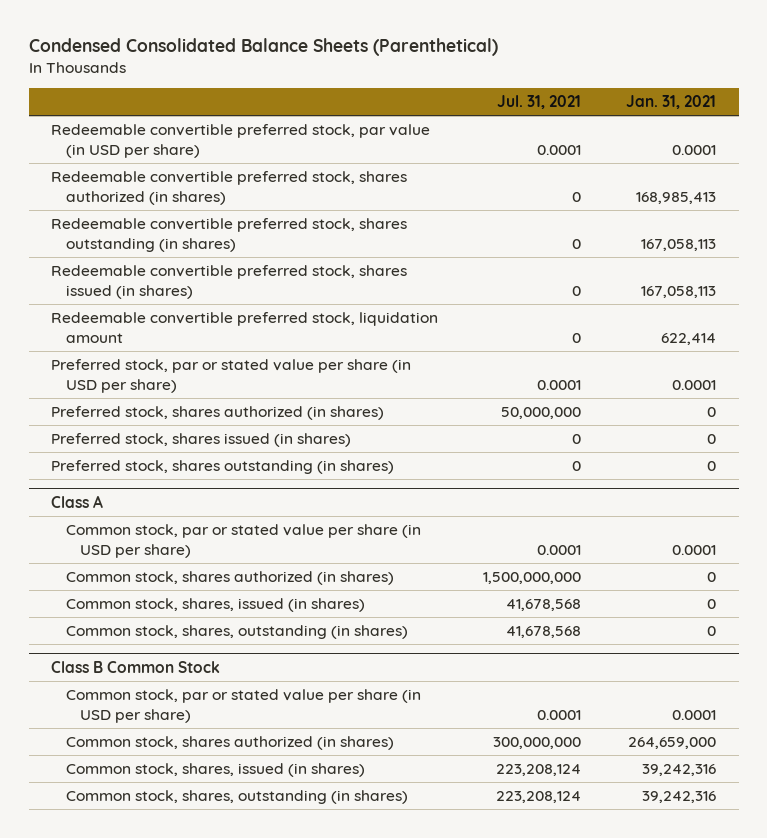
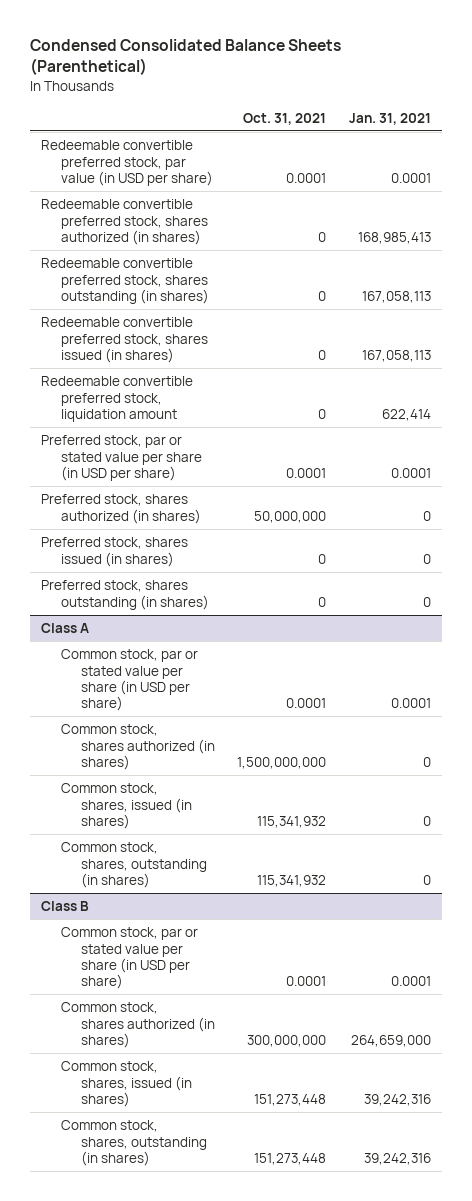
[497,95,582,110] Jul. 31, 2021 -> none
none -> [243,112,327,125] Oct. 31, 2021
[51,660,221,673] Class B Common Stock -> [41,901,90,912] Class B

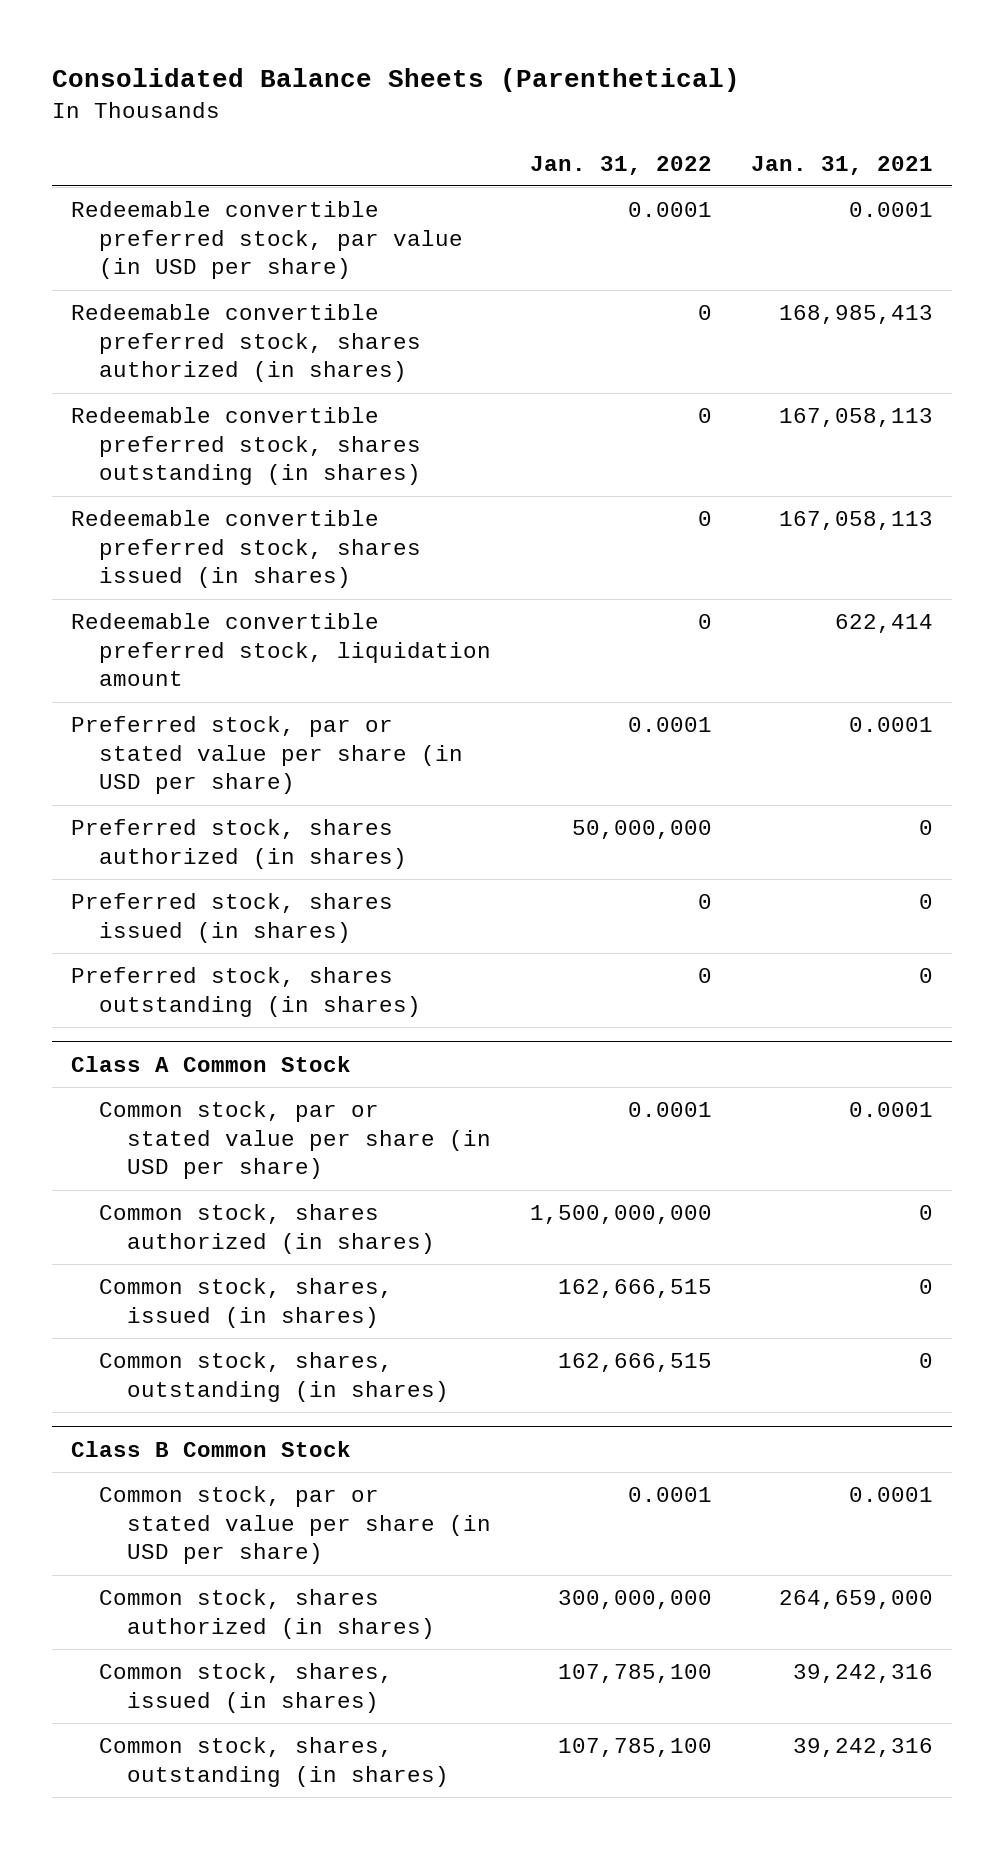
[29,39,341,76] Condensed Consolidated Balance Sheets (Parenthetical) -> [51,68,740,93] Consolidated Balance Sheets (Parenthetical)
[243,112,327,125] Oct. 31, 2021 -> none
none -> [530,155,713,175] Jan. 31, 2022
[41,623,90,634] Class A -> [71,1055,352,1072] Class A Common Stock
[41,901,90,912] Class B -> [71,1440,352,1457] Class B Common Stock

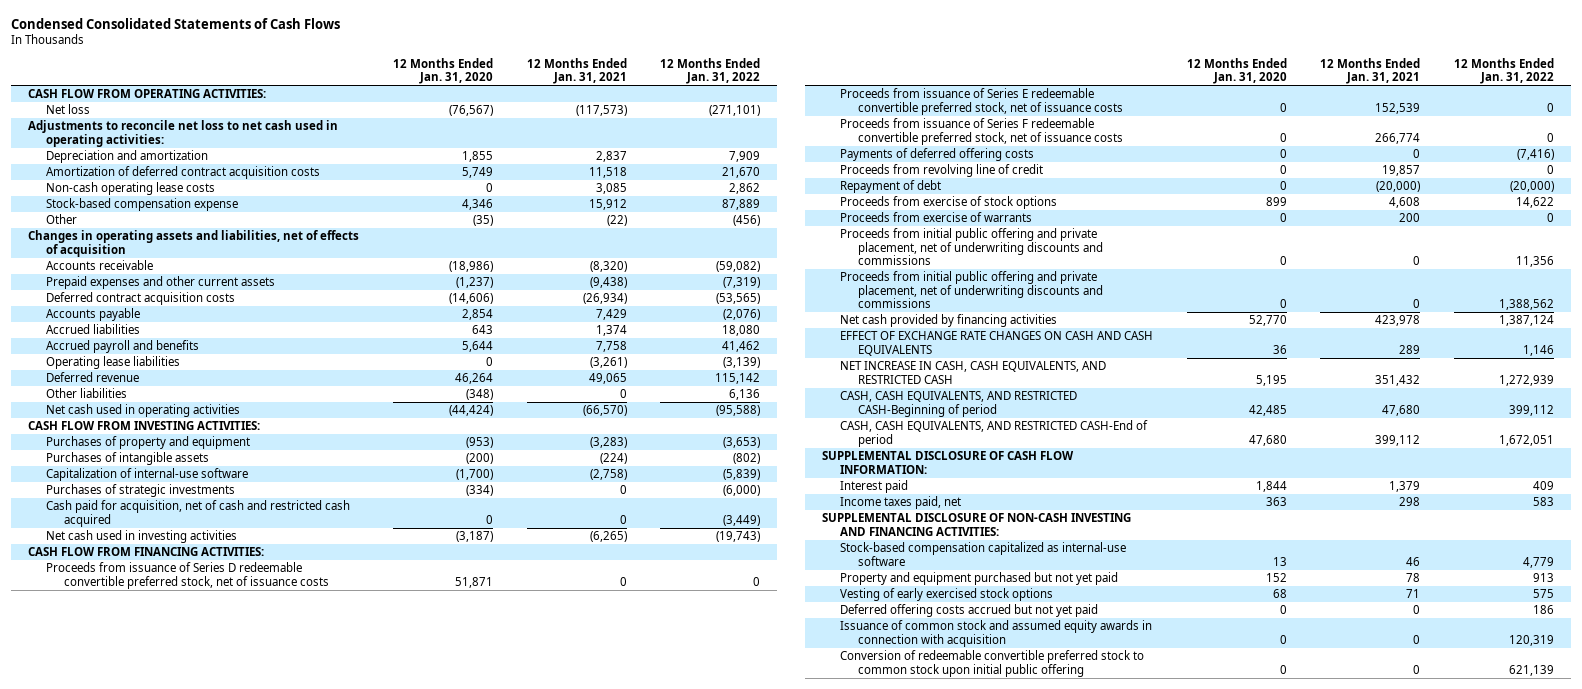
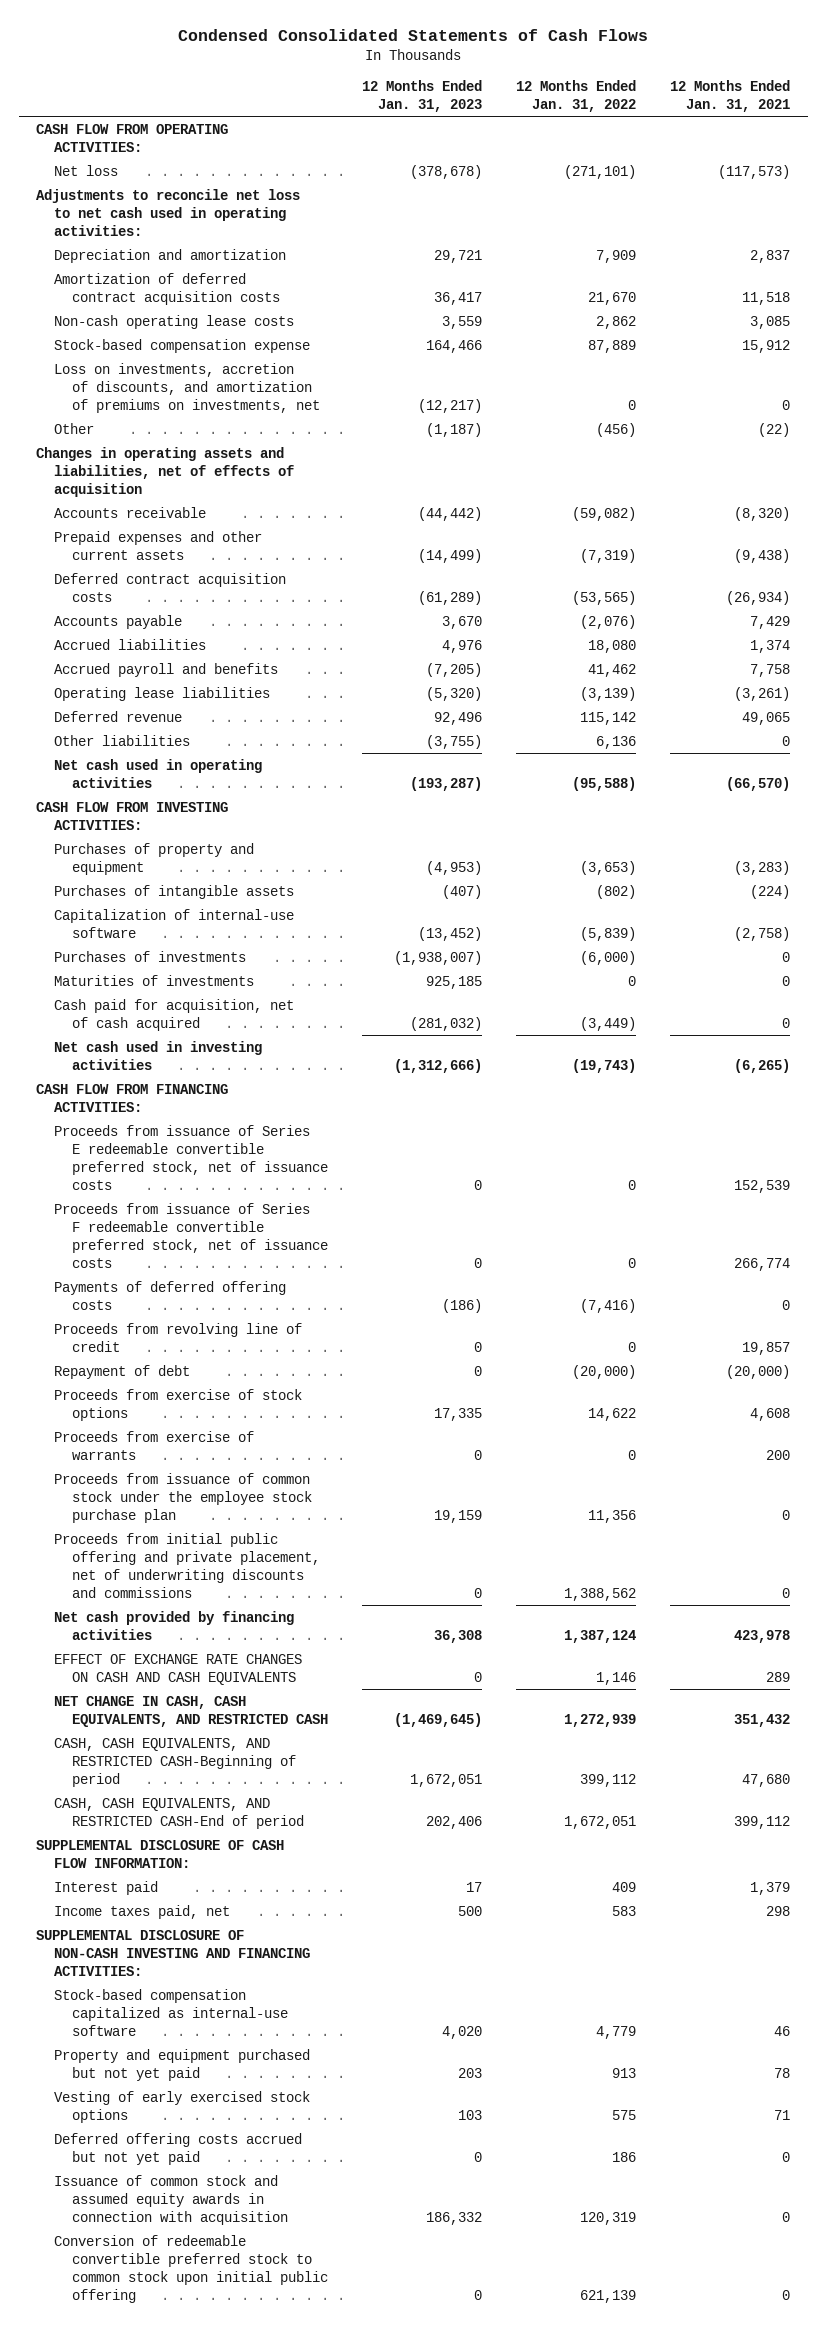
[392,57,493,85] 12 Months Ended Jan. 31, 2020 -> none
none -> [361,79,482,112] 12 Months Ended Jan. 31, 2023
none -> [53,362,320,413] Loss on investments, accretion of discounts, and amortization of premiums on investments, net
[46,484,236,498] Purchases of strategic investments -> [53,950,246,962] Purchases of investments
none -> [53,974,254,986] Maturities of investments
[46,500,351,527] Cash paid for acquisition, net of cash and restricted cash acquired -> [53,998,294,1031] Cash paid for acquisition, net of cash acquired
[46,562,330,589] Proceeds from issuance of Series D redeemable convertible preferred stock, net of issuance costs -> none
[840,228,1104,266] Proceeds from initial public offering and private placement, net of underwriting discounts and commissions -> [53,1472,312,1523] Proceeds from issuance of common stock under the employee stock purchase plan
[840,361,1107,384] NET INCREASE IN CASH, CASH EQUIVALENTS, AND RESTRICTED CASH -> [53,1695,328,1727] NET CHANGE IN CASH, CASH EQUIVALENTS, AND RESTRICTED CASH

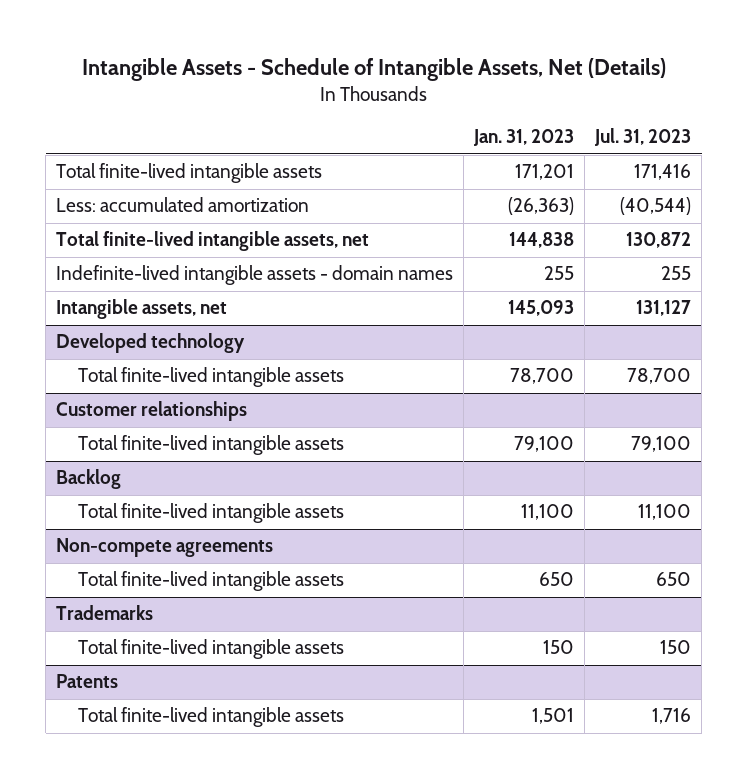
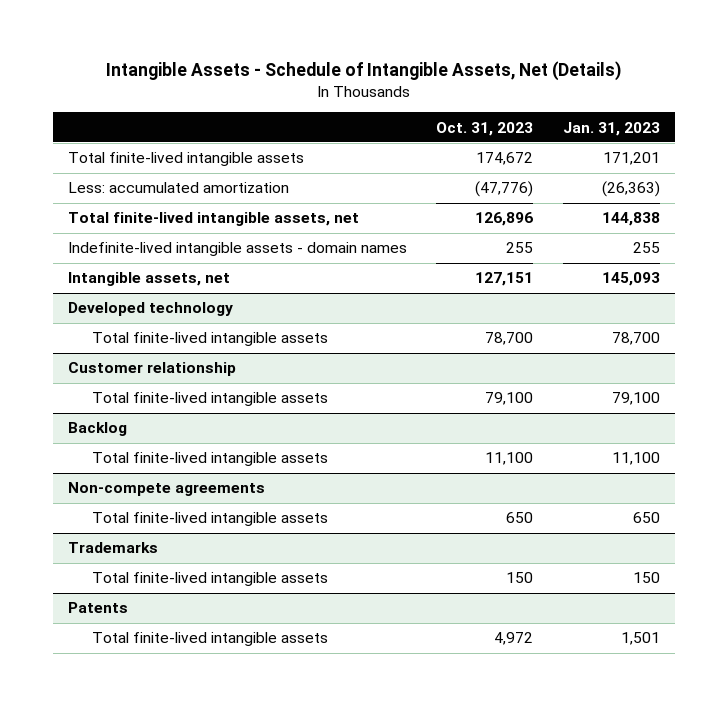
[594,128,692,147] Jul. 31, 2023 -> none
none -> [436,121,534,136] Oct. 31, 2023
[56,401,248,422] Customer relationships -> [67,362,236,377] Customer relationship

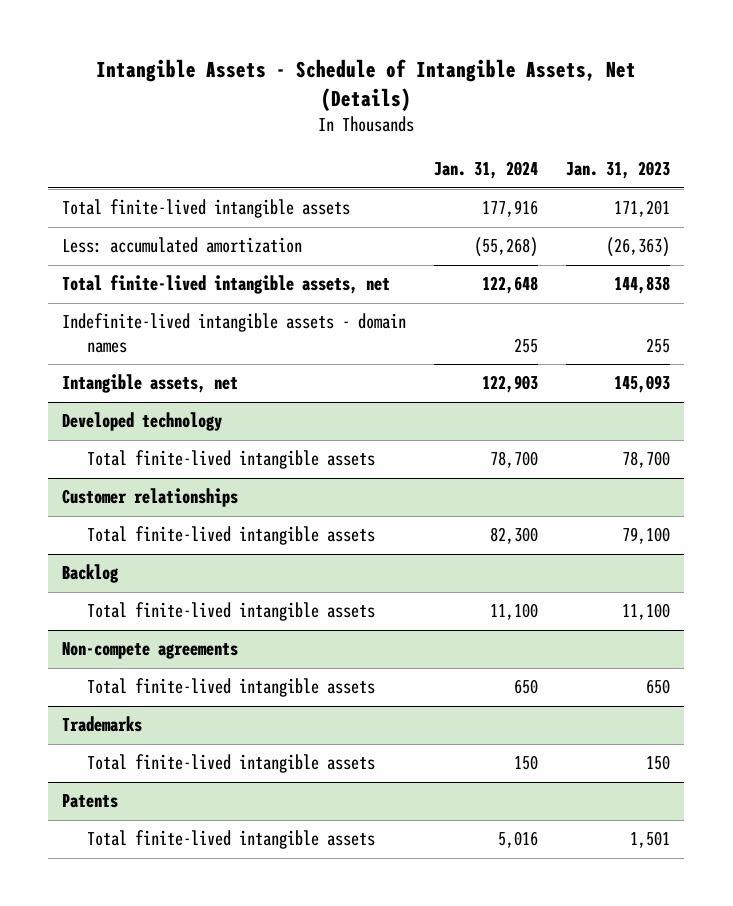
[436,121,534,136] Oct. 31, 2023 -> none
none -> [434,161,539,180] Jan. 31, 2024
[67,362,236,377] Customer relationship -> [62,488,239,508] Customer relationships

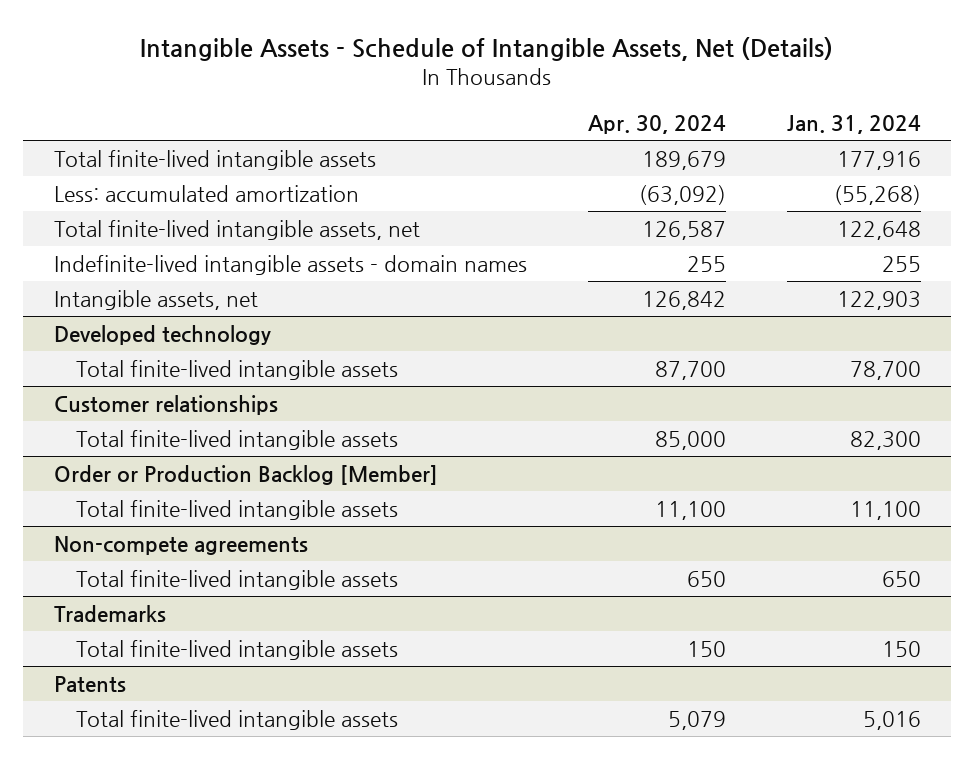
[566,161,671,180] Jan. 31, 2023 -> none
none -> [587,114,726,134] Apr. 30, 2024
[62,564,120,584] Backlog -> [53,465,438,486] Order or Production Backlog [Member]

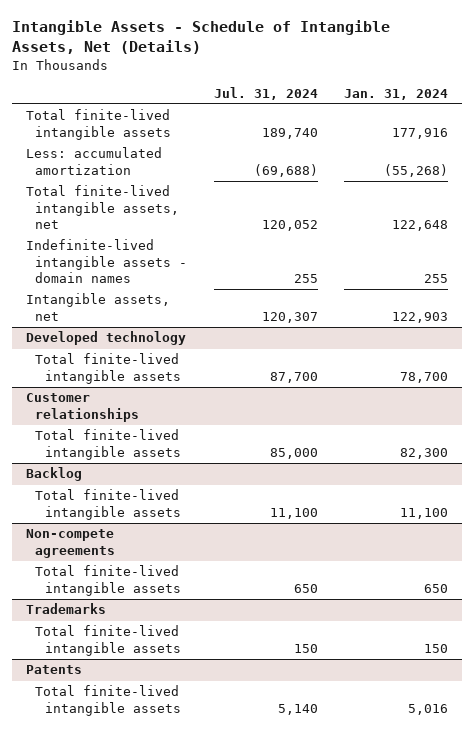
[587,114,726,134] Apr. 30, 2024 -> none
none -> [213,86,318,100] Jul. 31, 2024
[53,465,438,486] Order or Production Backlog [Member] -> [25,467,82,482] Backlog

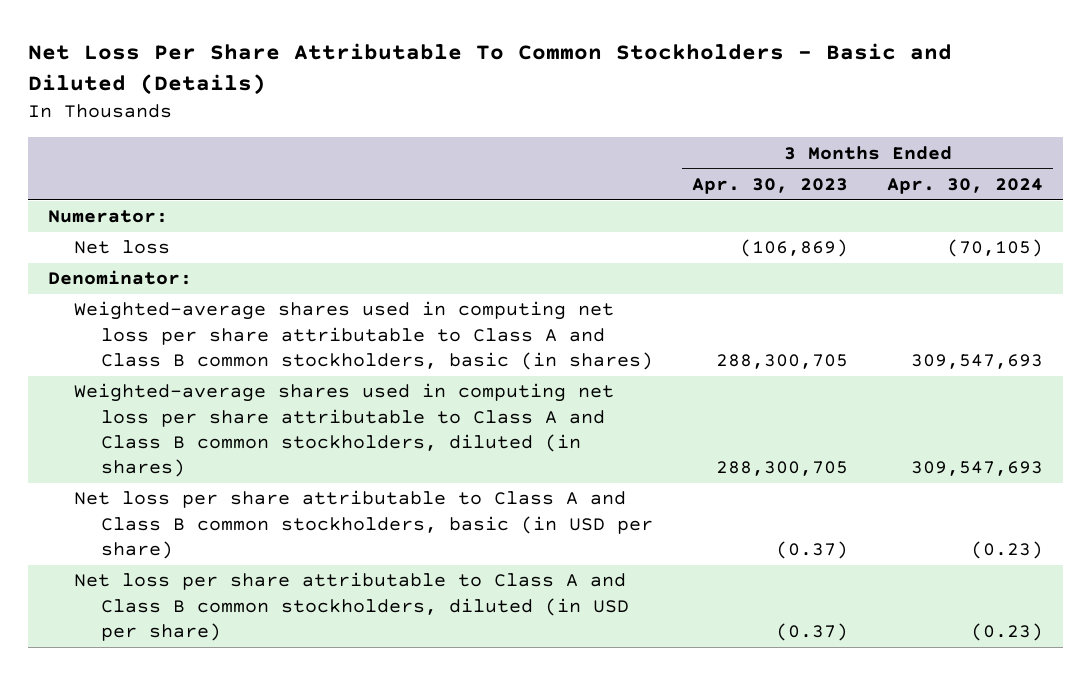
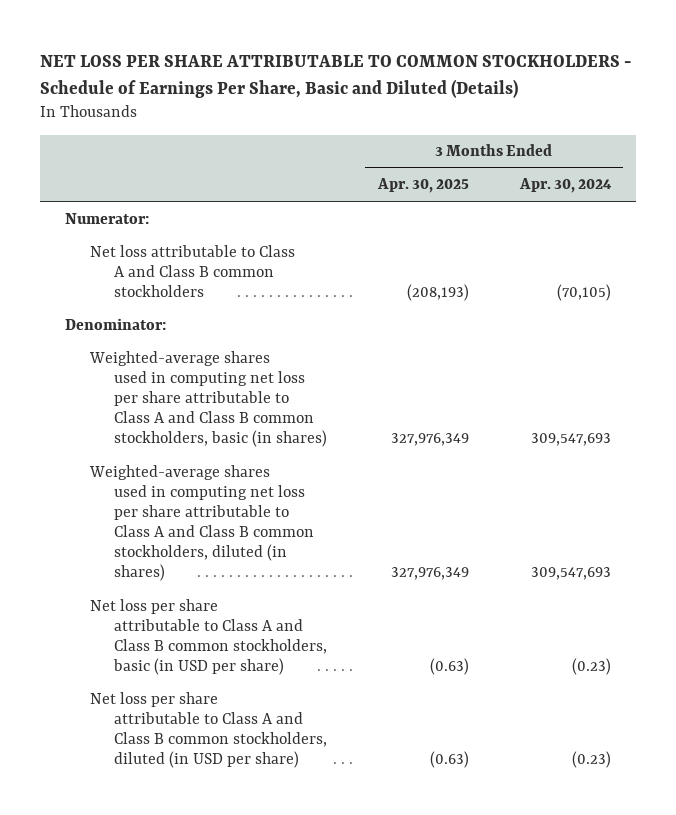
[28,43,953,96] Net Loss Per Share Attributable To Common Stockholders - Basic and Diluted (Details) -> [39,54,632,98] NET LOSS PER SHARE ATTRIBUTABLE TO COMMON STOCKHOLDERS - Schedule of Earnings Per Share, Basic and Diluted (Details)
[692,177,849,194] Apr. 30, 2023 -> none
none -> [377,178,470,194] Apr. 30, 2025
[74,240,171,255] Net loss -> [89,244,295,297] Net loss attributable to Class A and Class B common stockholders

